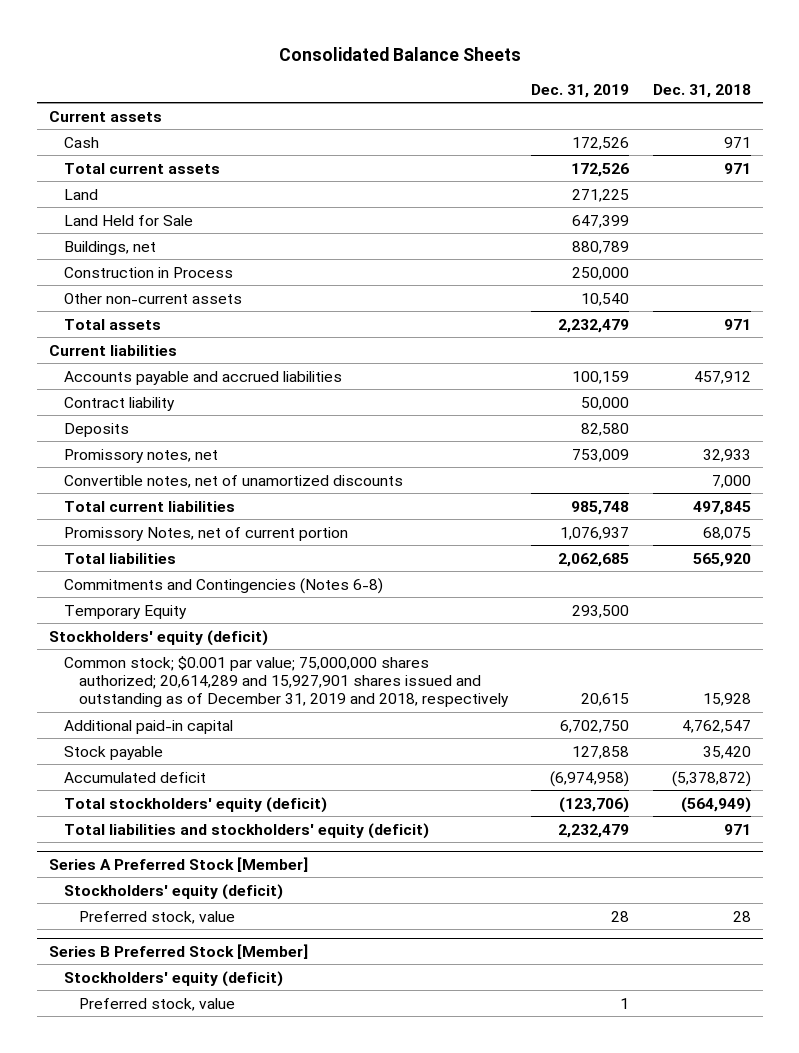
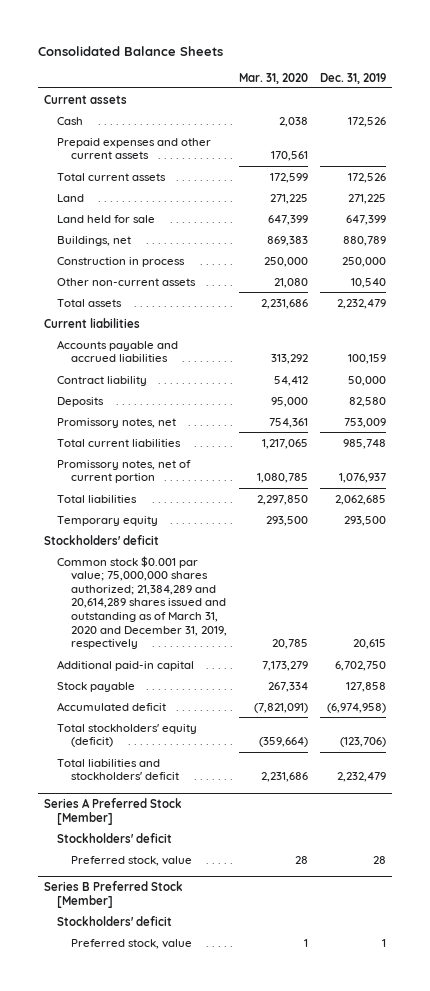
[652,83,751,98] Dec. 31, 2018 -> none
none -> [239,72,309,84] Mar. 31, 2020
none -> [57,137,212,160] Prepaid expenses and other current assets
[63,214,193,226] Land Held for Sale -> [57,214,156,223] Land held for sale
[63,266,233,278] Construction in Process -> [57,256,186,267] Construction in process
[63,474,403,488] Convertible notes, net of unamortized discounts -> none
[63,526,348,541] Promissory Notes, net of current portion -> [57,459,192,484] Promissory notes, net of current portion
[63,577,383,594] Commitments and Contingencies (Notes 6-8) -> none
[63,604,187,619] Temporary Equity -> [57,515,159,526] Temporary equity
[48,629,268,646] Stockholders' equity (deficit) -> [43,534,159,545] Stockholders' deficit
[63,655,509,708] Common stock; $0.001 par value; 75,000,000 shares authorized; 20,614,289 and 15,927,901 shares issued and outstanding as of December 31, 2019 and 2018, respectively -> [57,555,228,650] Common stock $0.001 par value; 75,000,000 shares authorized; 21,384,289 and 20,614,289 shares issued and outstanding as of March 31, 2020 and December 31, 2019, respectively
[63,822,429,839] Total liabilities and stockholders' equity (deficit) -> [57,758,180,781] Total liabilities and stockholders' deficit
[63,883,283,900] Stockholders' equity (deficit) -> [57,832,173,843] Stockholders' deficit
[63,970,283,987] Stockholders' equity (deficit) -> [57,915,173,926] Stockholders' deficit

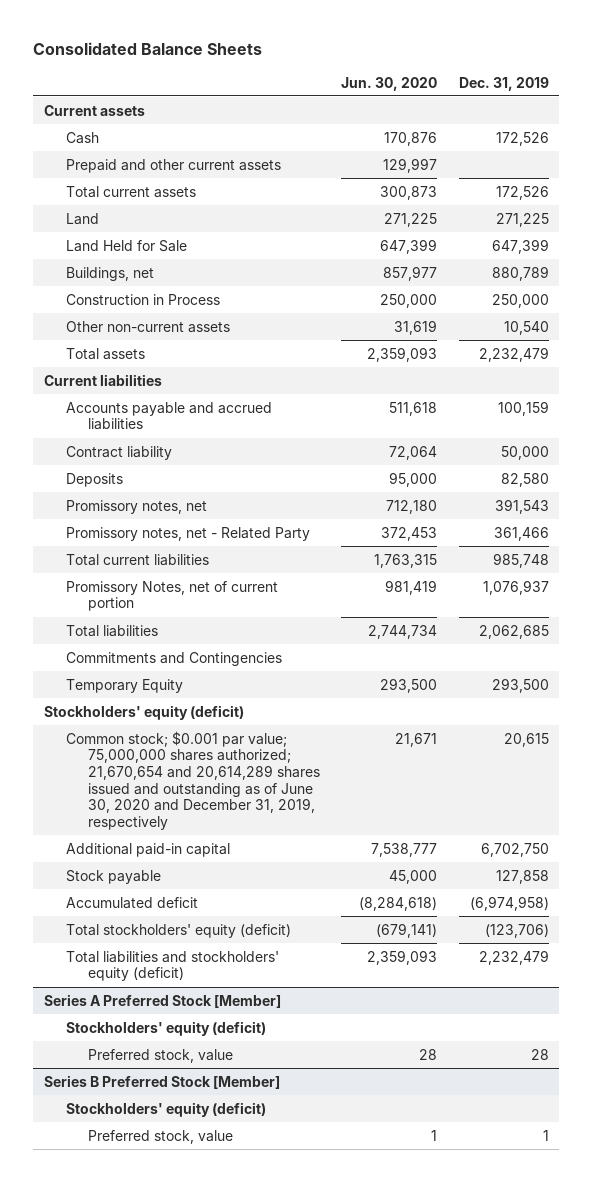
[239,72,309,84] Mar. 31, 2020 -> none
none -> [341,76,438,91] Jun. 30, 2020
[57,137,212,160] Prepaid expenses and other current assets -> [65,158,281,173] Prepaid and other current assets
[57,214,156,223] Land held for sale -> [65,239,187,252] Land Held for Sale
[57,256,186,267] Construction in process -> [65,293,220,305] Construction in Process
[344,417,387,428] 753,009 -> [494,498,549,514] 391,543
none -> [65,526,310,541] Promissory notes, net - Related Party
[57,459,192,484] Promissory notes, net of current portion -> [65,580,278,612] Promissory Notes, net of current portion
none -> [65,651,282,666] Commitments and Contingencies
[57,515,159,526] Temporary equity -> [65,678,183,693] Temporary Equity
[43,534,159,545] Stockholders' deficit -> [43,704,244,720] Stockholders' equity (deficit)
[57,555,228,650] Common stock $0.001 par value; 75,000,000 shares authorized; 21,384,289 and 20,614,289 shares issued and outstanding as of March 31, 2020 and December 31, 2019, respectively -> [65,730,320,830] Common stock; $0.001 par value; 75,000,000 shares authorized; 21,670,654 and 20,614,289 shares issued and outstanding as of June 30, 2020 and December 31, 2019, respectively
[57,758,180,781] Total liabilities and stockholders' deficit -> [65,950,279,982] Total liabilities and stockholders' equity (deficit)
[57,832,173,843] Stockholders' deficit -> [65,1020,266,1036] Stockholders' equity (deficit)
[57,915,173,926] Stockholders' deficit -> [65,1101,266,1117] Stockholders' equity (deficit)

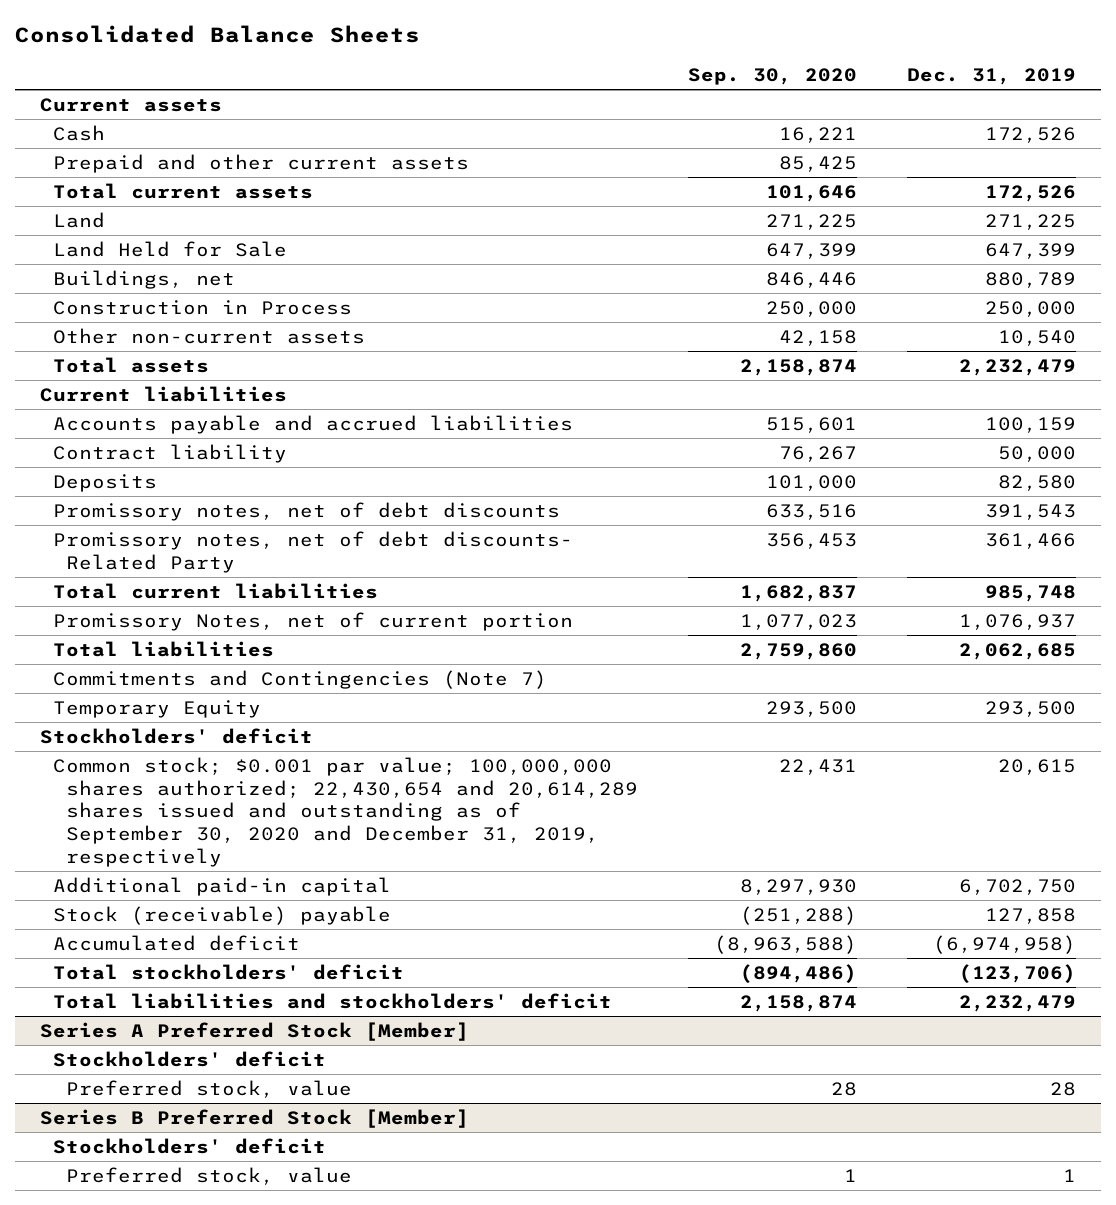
[341,76,438,91] Jun. 30, 2020 -> none
none -> [687,67,857,85] Sep. 30, 2020
[65,499,207,514] Promissory notes, net -> [52,501,560,521] Promissory notes, net of debt discounts
[65,526,310,541] Promissory notes, net - Related Party -> [52,530,573,573] Promissory notes, net of debt discounts- Related Party
[65,651,282,666] Commitments and Contingencies -> [52,669,547,689] Commitments and Contingencies (Note 7)
[43,704,244,720] Stockholders' equity (deficit) -> [39,727,313,744] Stockholders' deficit
[65,730,320,830] Common stock; $0.001 par value; 75,000,000 shares authorized; 21,670,654 and 20,614,289 shares issued and outstanding as of June 30, 2020 and December 31, 2019, respectively -> [52,756,638,867] Common stock; $0.001 par value; 100,000,000 shares authorized; 22,430,654 and 20,614,289 shares issued and outstanding as of September 30, 2020 and December 31, 2019, respectively
[65,869,161,884] Stock payable -> [52,905,391,925] Stock (receivable) payable
[65,923,291,938] Total stockholders' equity (deficit) -> [52,963,404,980] Total stockholders' deficit
[65,950,279,982] Total liabilities and stockholders' equity (deficit) -> [52,992,612,1009] Total liabilities and stockholders' deficit
[65,1020,266,1036] Stockholders' equity (deficit) -> [52,1050,326,1067] Stockholders' deficit
[65,1101,266,1117] Stockholders' equity (deficit) -> [52,1137,326,1154] Stockholders' deficit

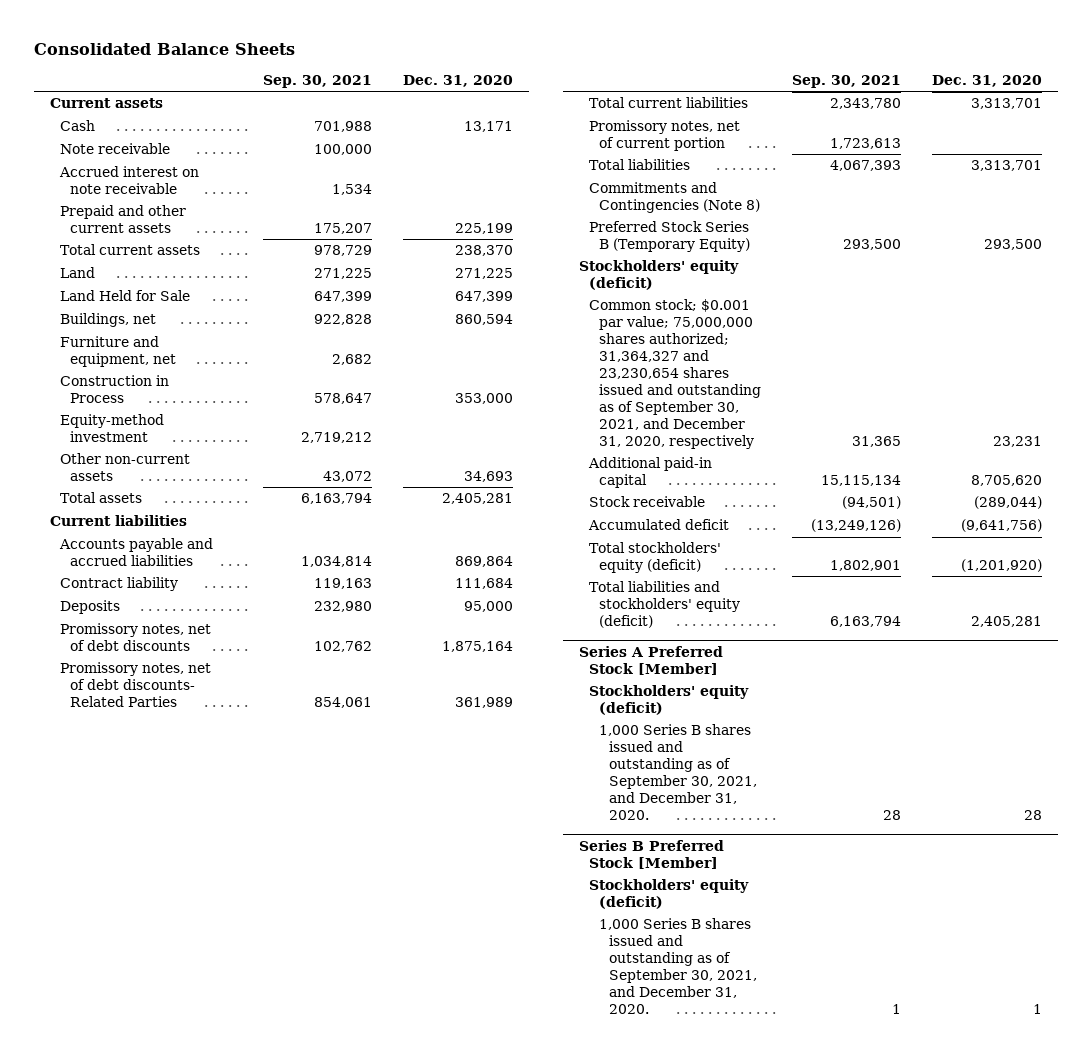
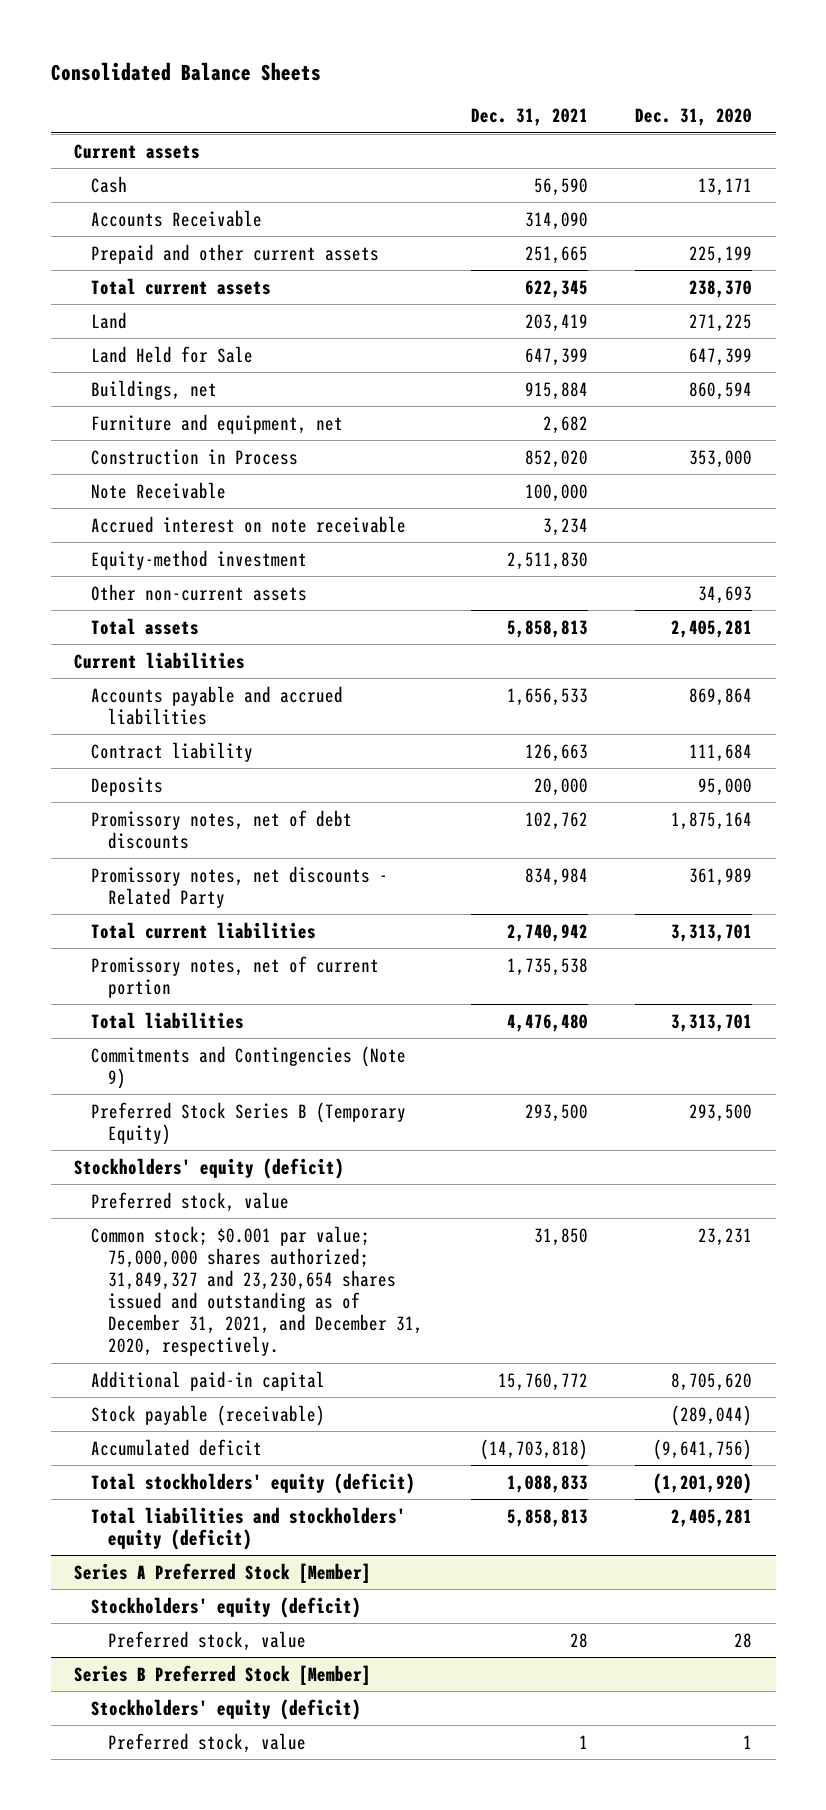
[263,74,373,88] Sep. 30, 2021 -> none
none -> [470,108,588,127] Dec. 31, 2021
[59,143,170,155] Note receivable -> none
none -> [91,209,263,227] Accounts Receivable
none -> [91,481,227,499] Note Receivable
[58,166,199,195] Accrued interest on note receivable -> [91,515,407,533] Accrued interest on note receivable
[59,662,211,708] Promissory notes, net of debt discounts- Related Parties -> [91,865,389,908] Promissory notes, net discounts - Related Party
[588,182,760,214] Commitments and Contingencies (Note 8) -> [91,1045,407,1089] Commitments and Contingencies (Note 9)
none -> [91,1191,290,1212] Preferred stock, value
[588,299,761,449] Common stock; $0.001 par value; 75,000,000 shares authorized; 31,364,327 and 23,230,654 shares issued and outstanding as of September 30, 2021, and December 31, 2020, respectively -> [91,1225,424,1357] Common stock; $0.001 par value; 75,000,000 shares authorized; 31,849,327 and 23,230,654 shares issued and outstanding as of December 31, 2021, and December 31, 2020, respectively.
[588,496,705,508] Stock receivable -> [91,1404,326,1426] Stock payable (receivable)
[598,724,757,820] 1,000 Series B shares issued and outstanding as of September 30, 2021, and December 31, 2020. -> [108,1630,307,1651] Preferred stock, value
[598,918,757,1014] 1,000 Series B shares issued and outstanding as of September 30, 2021, and December 31, 2020. -> [108,1732,307,1753] Preferred stock, value

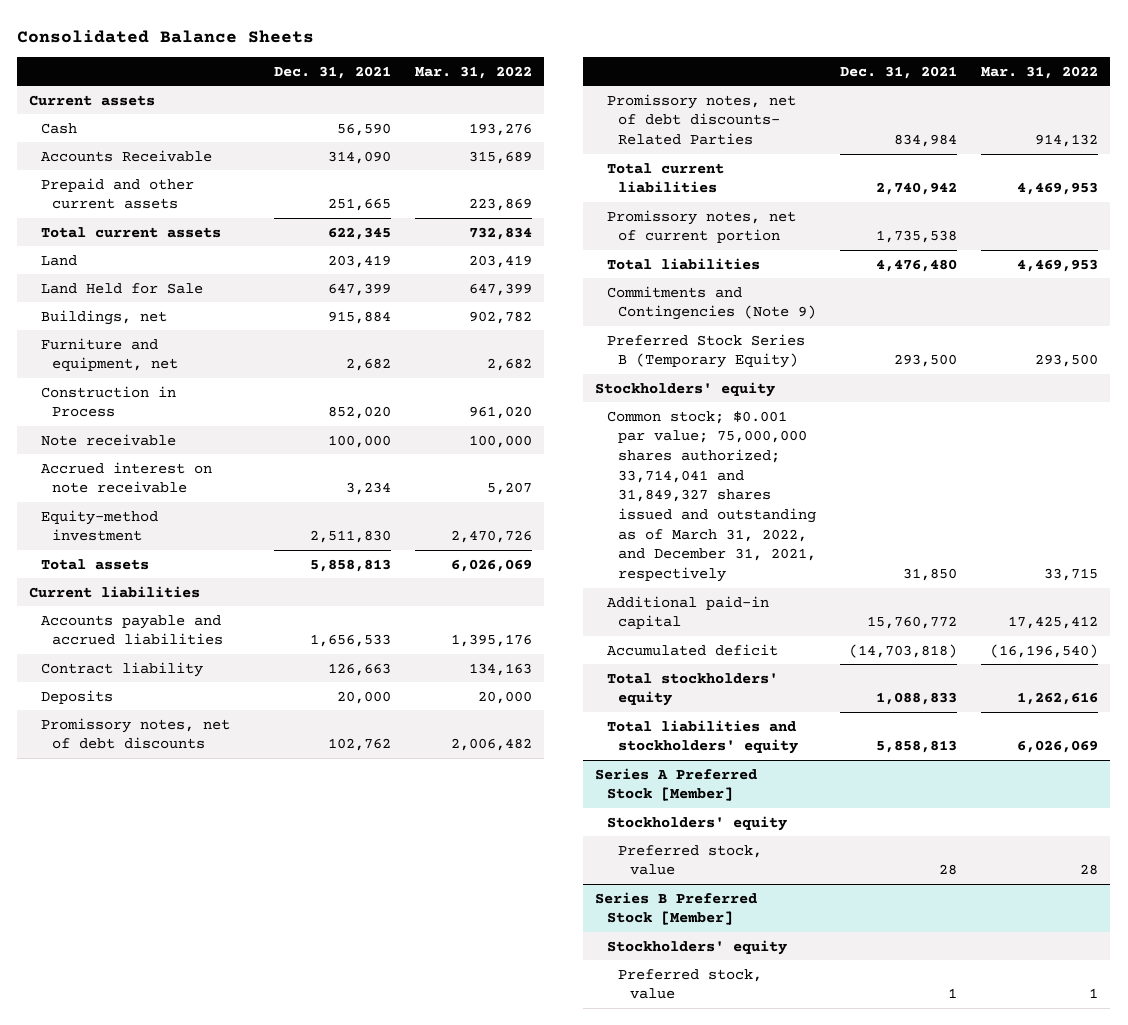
[634,108,752,127] Dec. 31, 2020 -> none
none -> [415,65,533,79] Mar. 31, 2022
[91,481,227,499] Note Receivable -> [40,433,176,446] Note receivable
[91,583,308,601] Other non-current assets -> none
[91,865,389,908] Promissory notes, net discounts - Related Party -> [606,93,796,145] Promissory notes, net of debt discounts- Related Parties
[91,1191,290,1212] Preferred stock, value -> none
[74,1157,345,1179] Stockholders' equity (deficit) -> [595,381,776,397] Stockholders' equity
[91,1225,424,1357] Common stock; $0.001 par value; 75,000,000 shares authorized; 31,849,327 and 23,230,654 shares issued and outstanding as of December 31, 2021, and December 31, 2020, respectively. -> [606,410,817,583] Common stock; $0.001 par value; 75,000,000 shares authorized; 33,714,041 and 31,849,327 shares issued and outstanding as of March 31, 2022, and December 31, 2021, respectively
[91,1404,326,1426] Stock payable (receivable) -> none
[91,1472,416,1494] Total stockholders' equity (deficit) -> [606,672,778,707] Total stockholders' equity
[91,1506,407,1550] Total liabilities and stockholders' equity (deficit) -> [606,719,799,755] Total liabilities and stockholders' equity
[91,1596,362,1618] Stockholders' equity (deficit) -> [606,815,787,831] Stockholders' equity
[91,1698,362,1720] Stockholders' equity (deficit) -> [606,939,787,955] Stockholders' equity

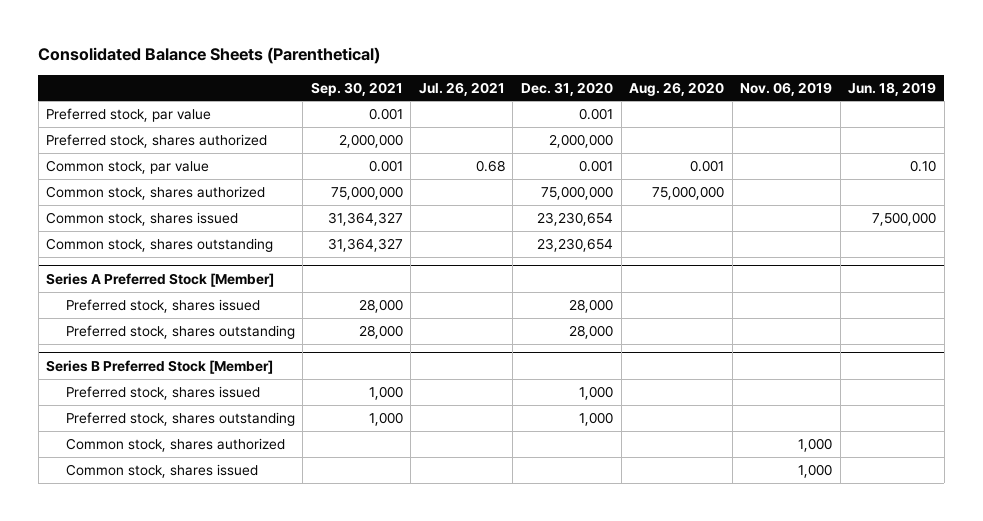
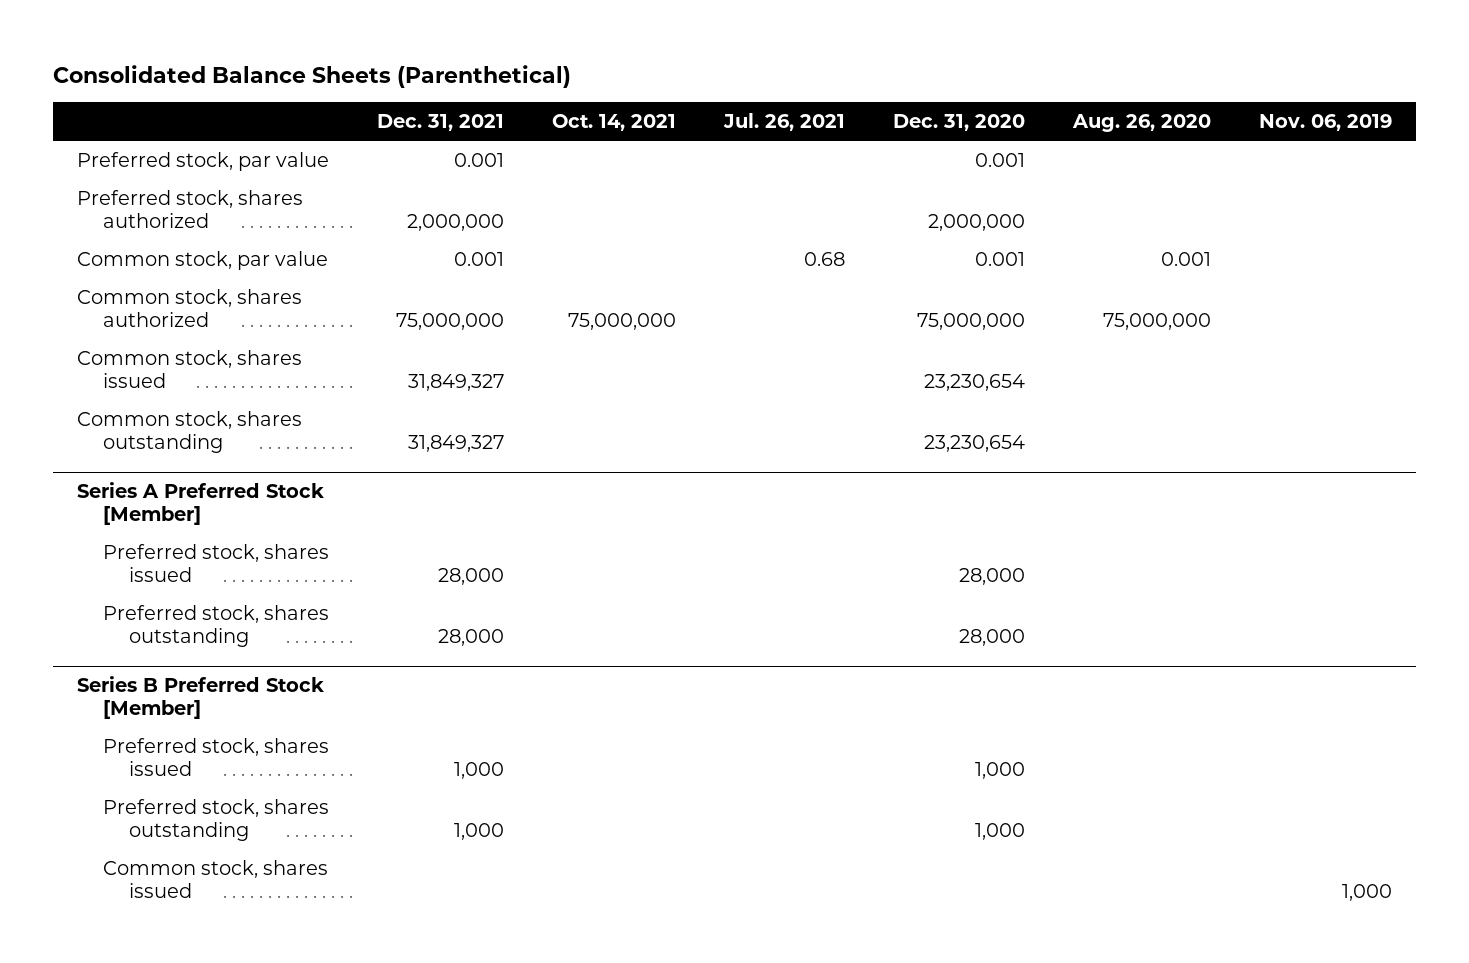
[310,81,403,96] Sep. 30, 2021 -> none
[848,81,937,96] Jun. 18, 2019 -> none
none -> [377,114,505,132] Dec. 31, 2021
none -> [552,114,677,132] Oct. 14, 2021
[65,437,285,452] Common stock, shares authorized -> none

